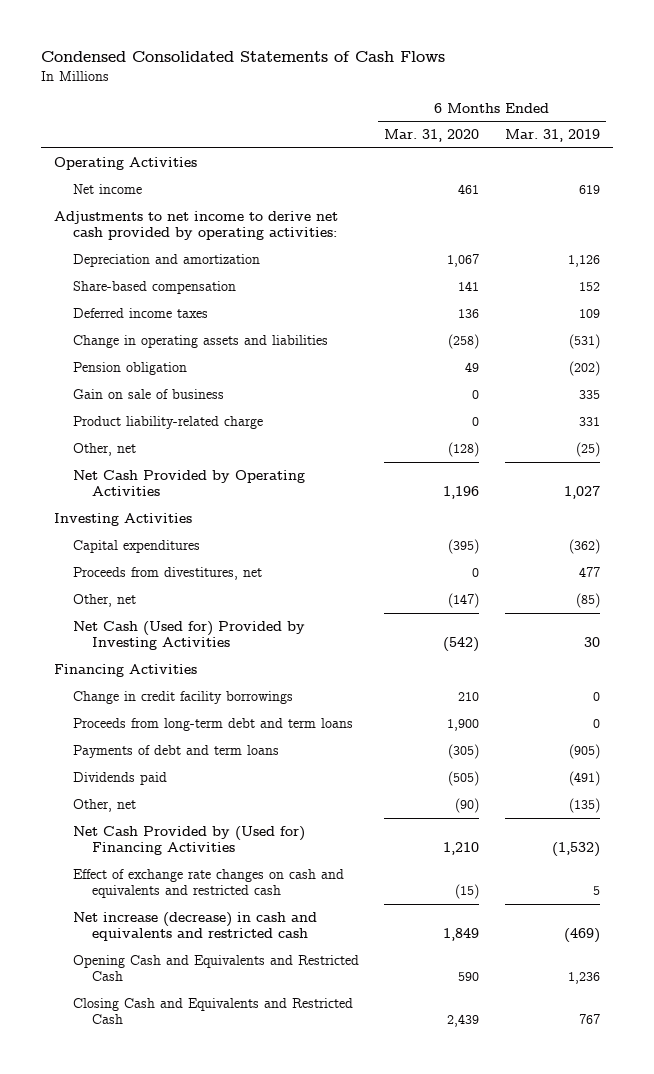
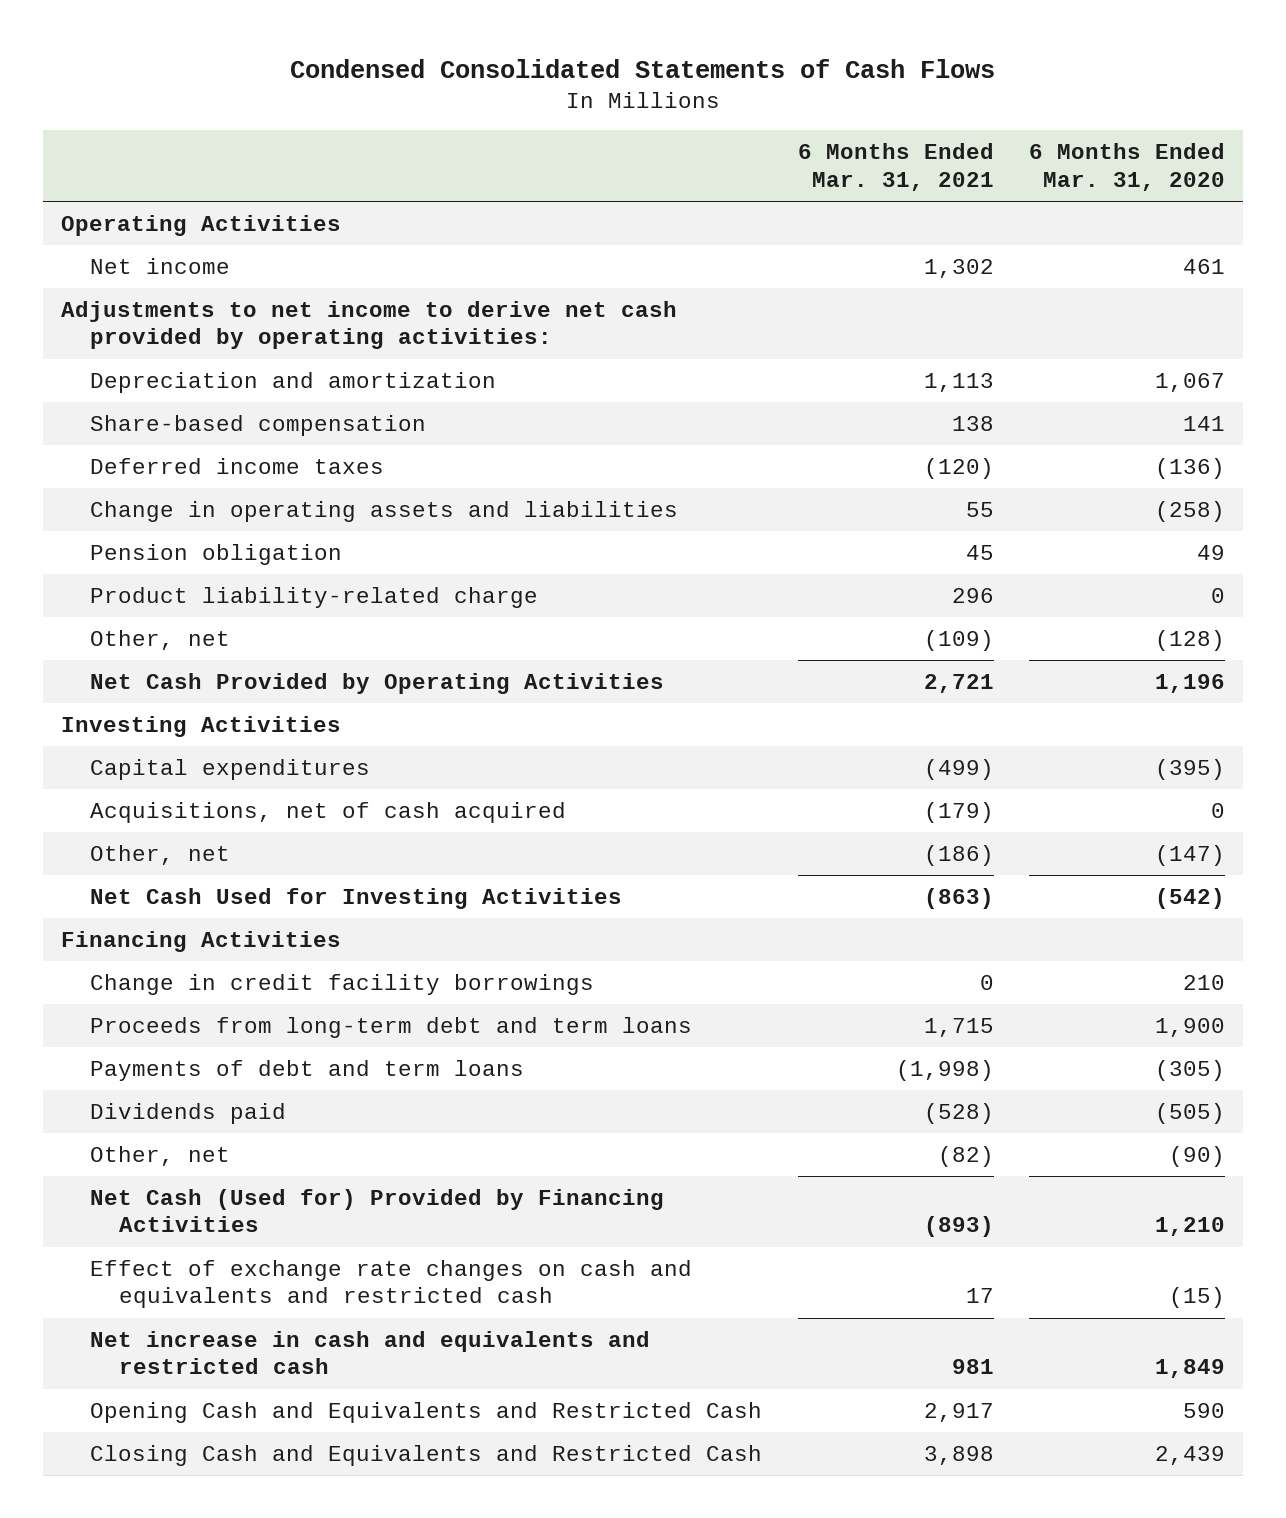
[505,129,601,143] Mar. 31, 2019 -> none
none -> [797,143,994,191] 6 Months Ended Mar. 31, 2021
[458,309,480,319] 136 -> [1155,457,1226,479] (136)
[72,389,224,400] Gain on sale of business -> none
[72,567,262,581] Proceeds from divestitures, net -> none
none -> [90,801,567,823] Acquisitions, net of cash acquired
[72,621,305,651] Net Cash (Used for) Provided by Investing Activities -> [90,887,623,909] Net Cash Used for Investing Activities
[72,826,305,856] Net Cash Provided by (Used for) Financing Activities -> [90,1188,665,1233] Net Cash (Used for) Provided by Financing Activities
[72,912,317,942] Net increase (decrease) in cash and equivalents and restricted cash -> [90,1330,651,1375] Net increase in cash and equivalents and restricted cash

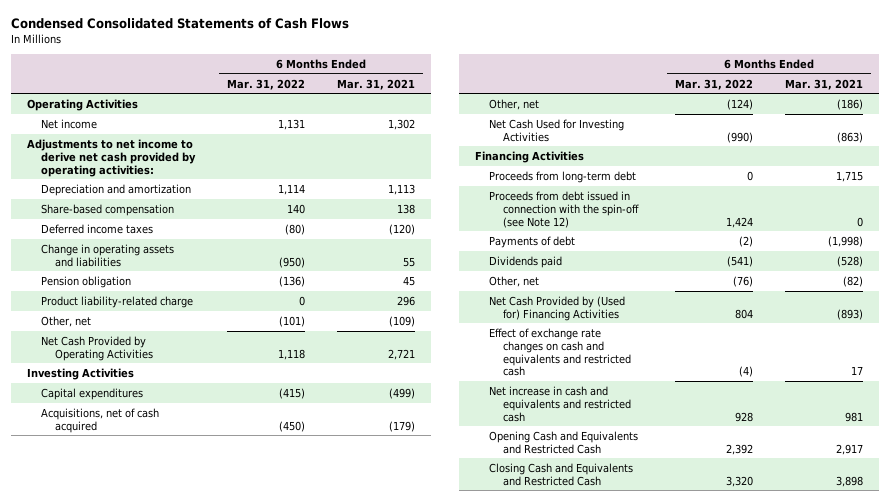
[1029,143,1226,191] 6 Months Ended Mar. 31, 2020 -> none
none -> [226,78,305,90] Mar. 31, 2022
[90,973,595,995] Change in credit facility borrowings -> none
[90,1016,693,1038] Proceeds from long-term debt and term loans -> [488,170,636,183] Proceeds from long-term debt
none -> [488,190,639,228] Proceeds from debt issued in connection with the spin-off (see Note 12)
[90,1059,525,1081] Payments of debt and term loans -> [488,235,575,248] Payments of debt
[90,1188,665,1233] Net Cash (Used for) Provided by Financing Activities -> [488,295,625,321] Net Cash Provided by (Used for) Financing Activities

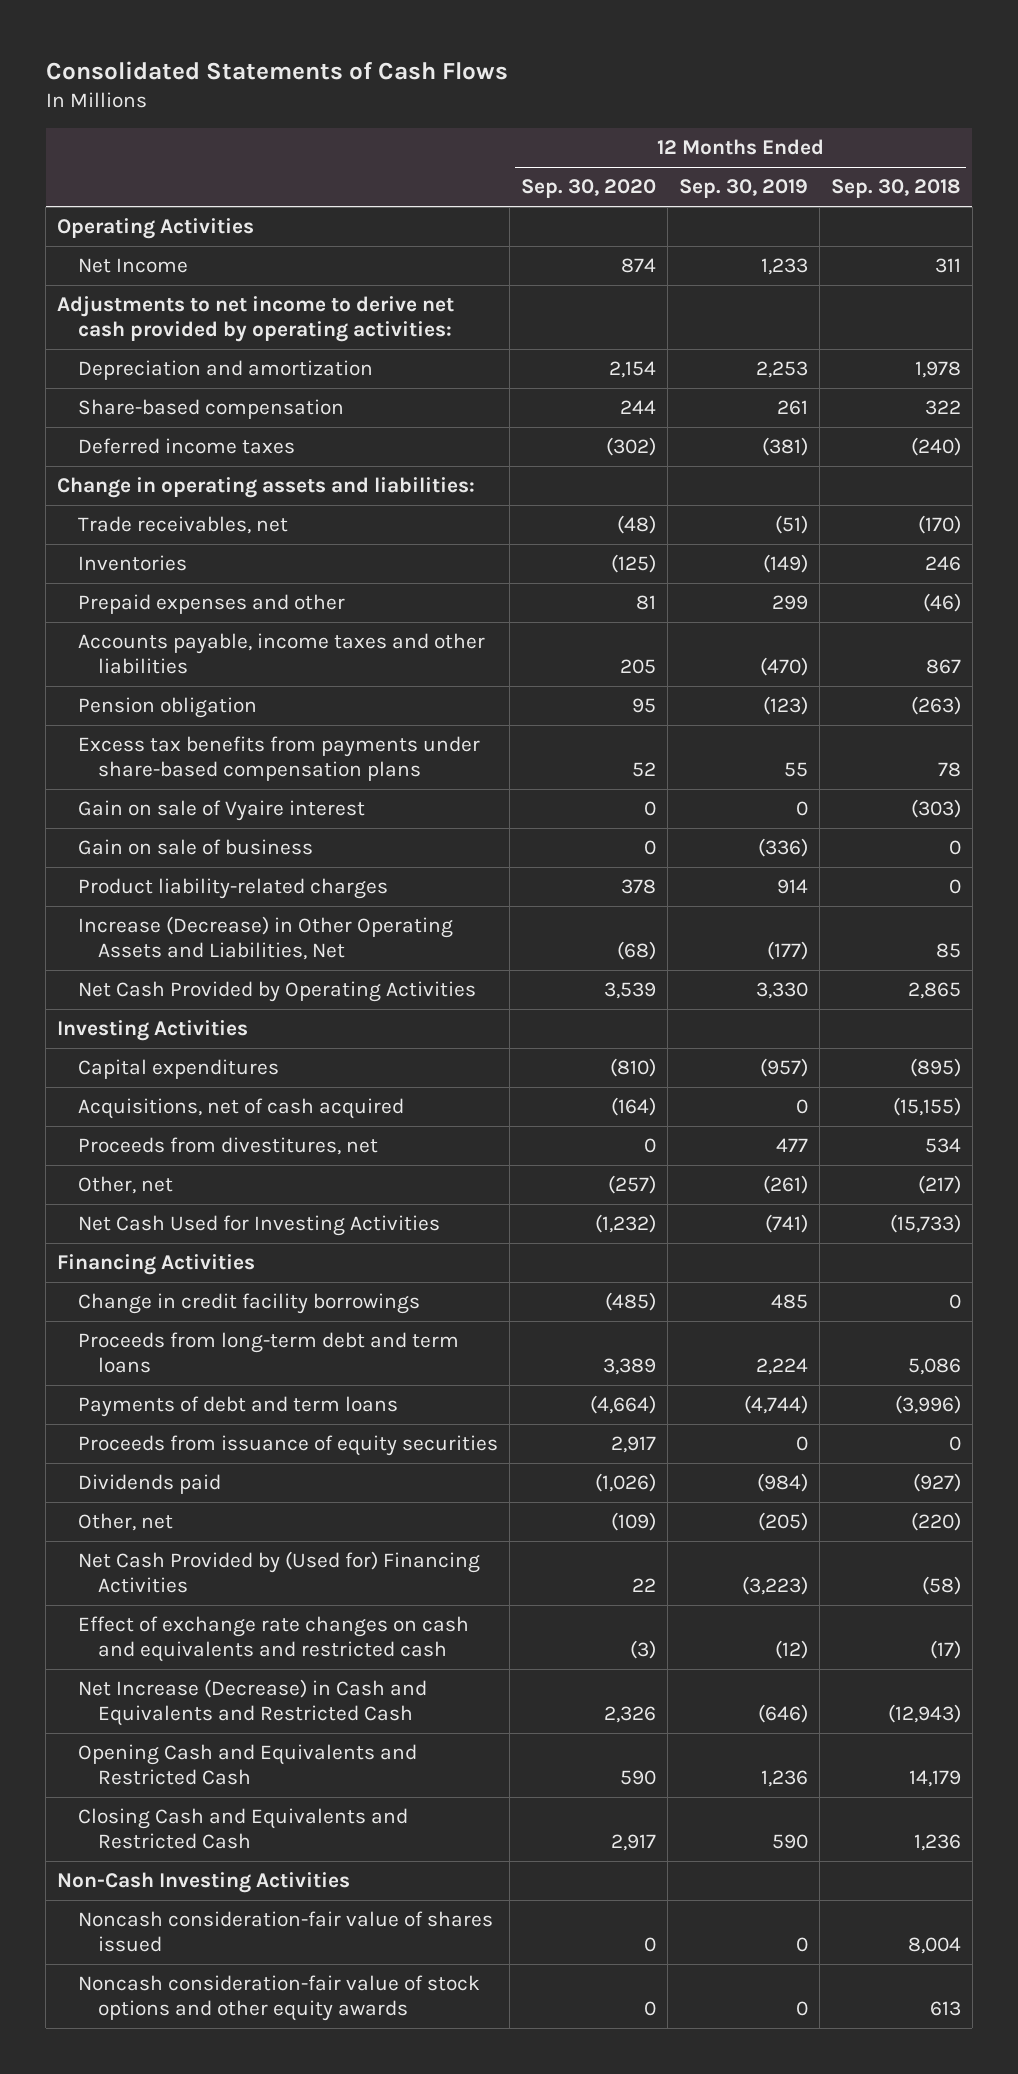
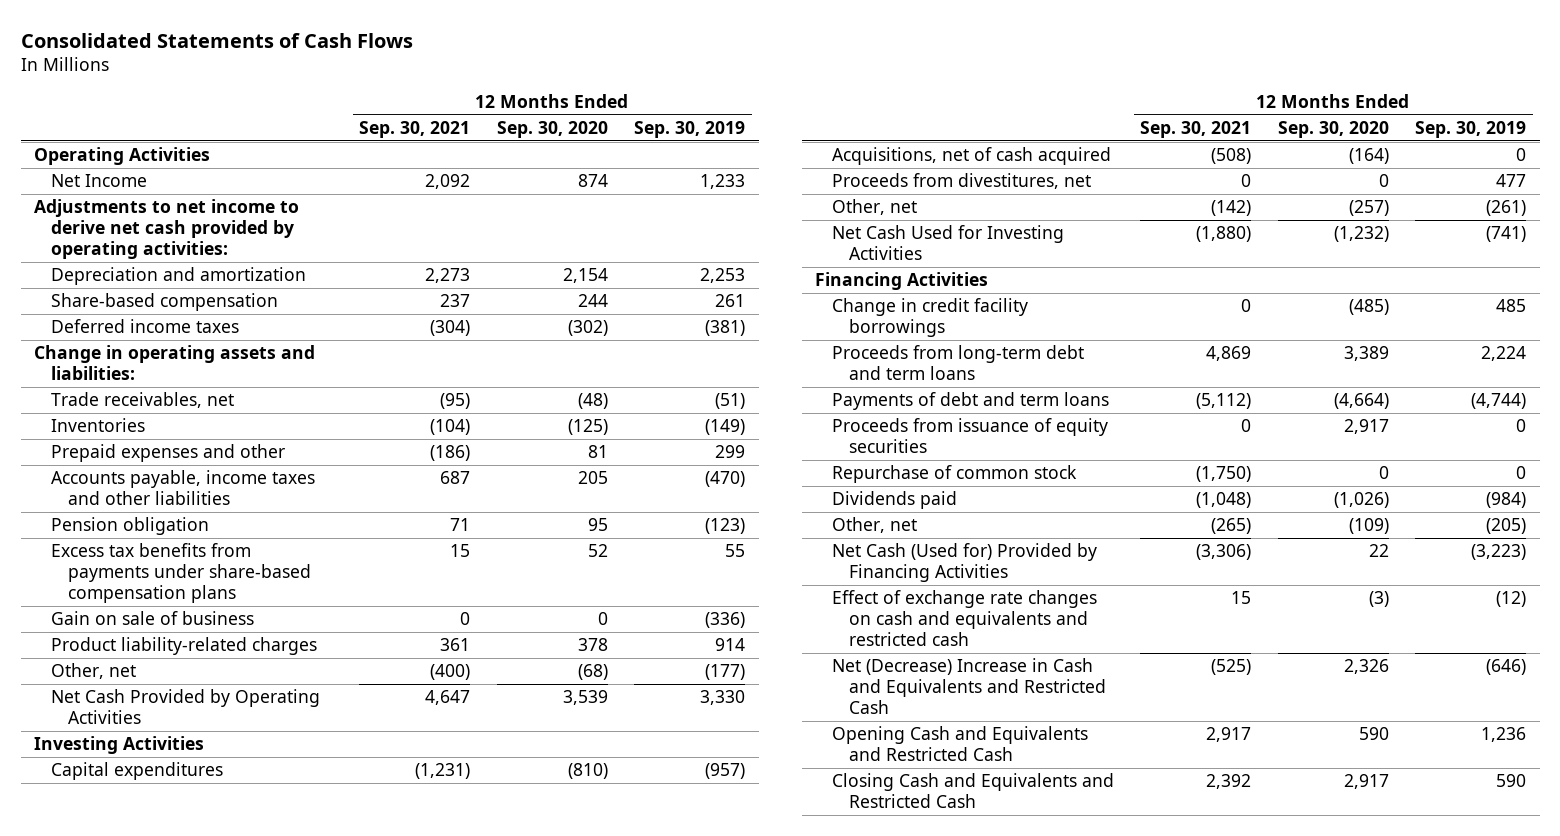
[830,179,961,199] Sep. 30, 2018 -> none
none -> [359,120,471,138] Sep. 30, 2021
[77,800,365,822] Gain on sale of Vyaire interest -> none
[77,916,453,961] Increase (Decrease) in Other Operating Assets and Liabilities, Net -> [50,663,136,680] Other, net
none -> [831,465,1077,484] Repurchase of common stock
[77,1551,480,1594] Net Cash Provided by (Used for) Financing Activities -> [831,543,1097,583] Net Cash (Used for) Provided by Financing Activities
[77,1679,427,1727] Net Increase (Decrease) in Cash and Equivalents and Restricted Cash -> [831,658,1106,715] Net (Decrease) Increase in Cash and Equivalents and Restricted Cash
[57,1872,351,1894] Non-Cash Investing Activities -> none
[77,1911,493,1953] Noncash consideration-fair value of shares issued -> none
[77,1975,480,2022] Noncash consideration-fair value of stock options and other equity awards -> none

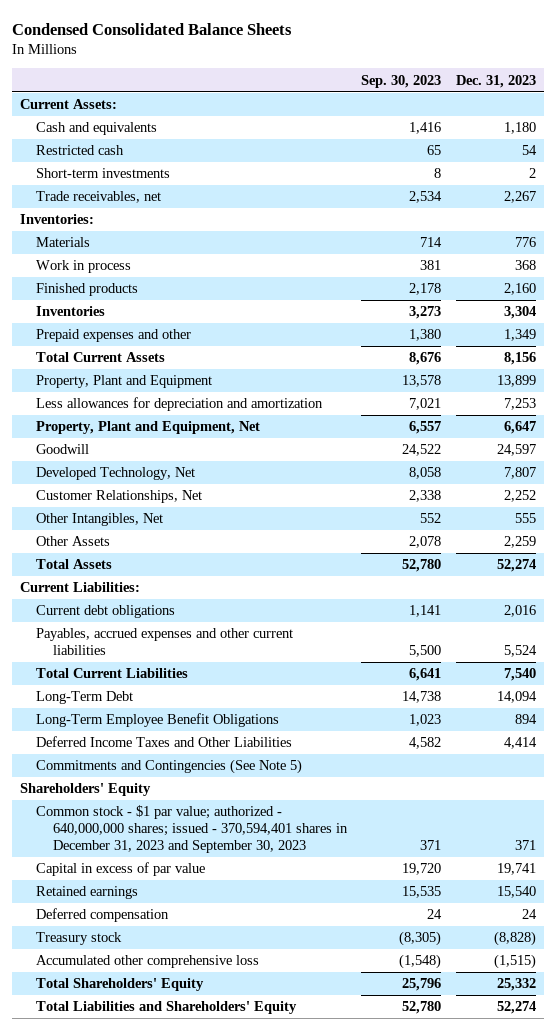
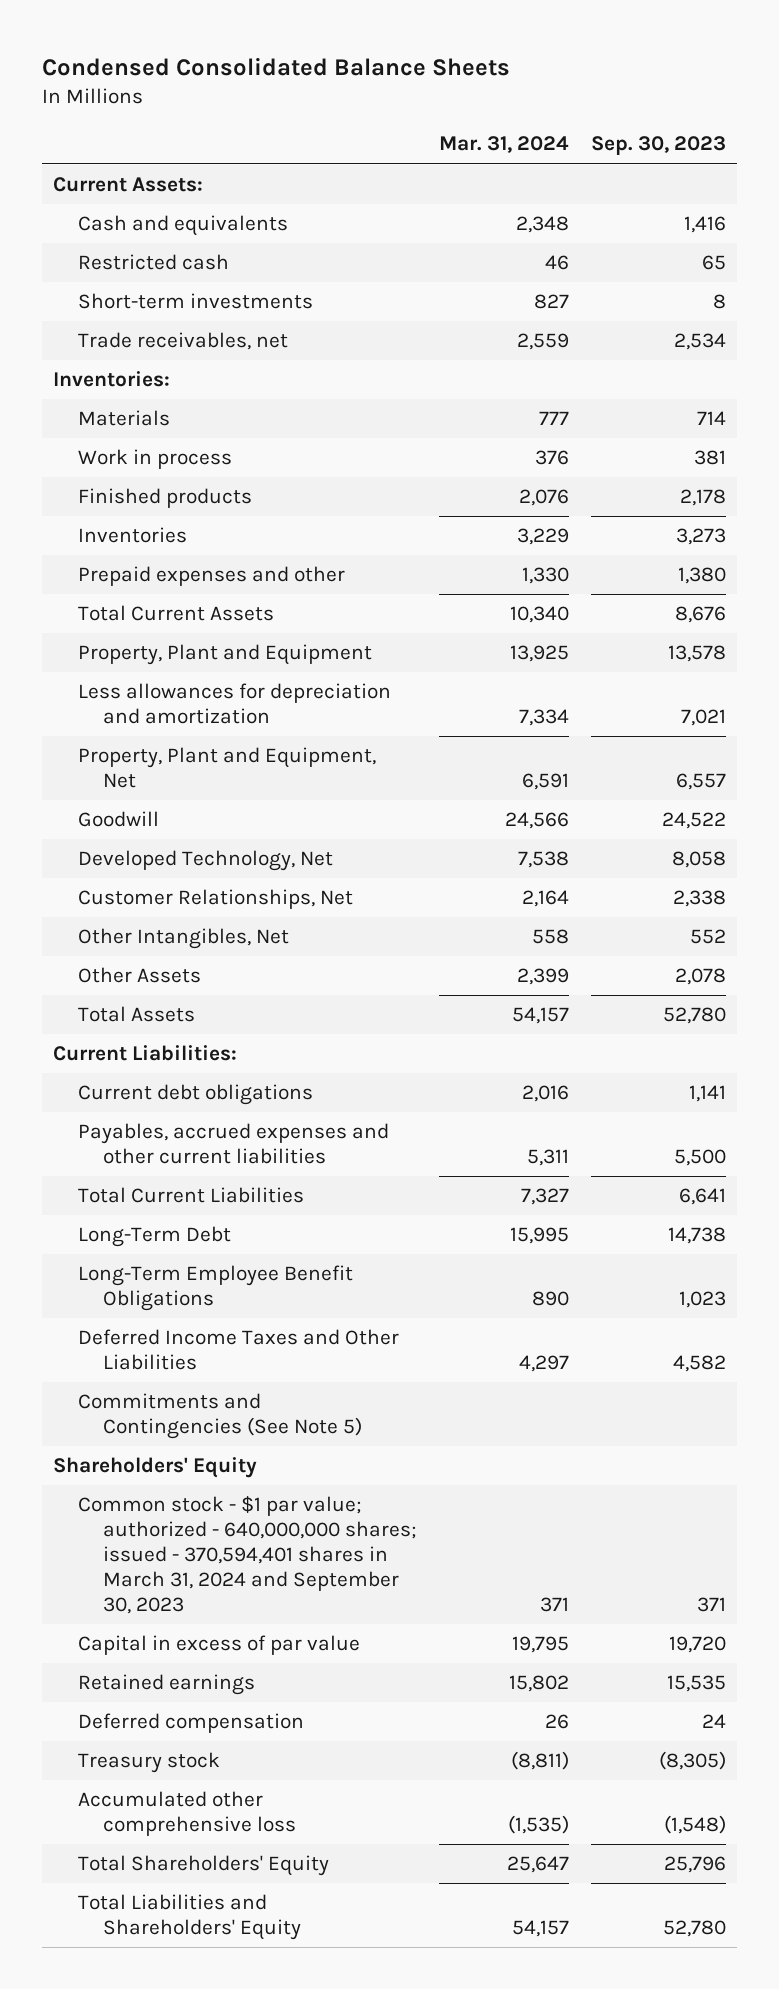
[456,74,537,88] Dec. 31, 2023 -> none
none -> [438,136,569,154] Mar. 31, 2024
[36,805,348,853] Common stock - $1 par value; authorized - 640,000,000 shares; issued - 370,594,401 shares in December 31, 2023 and September 30, 2023 -> [78,1496,417,1614] Common stock - $1 par value; authorized - 640,000,000 shares; issued - 370,594,401 shares in March 31, 2024 and September 30, 2023

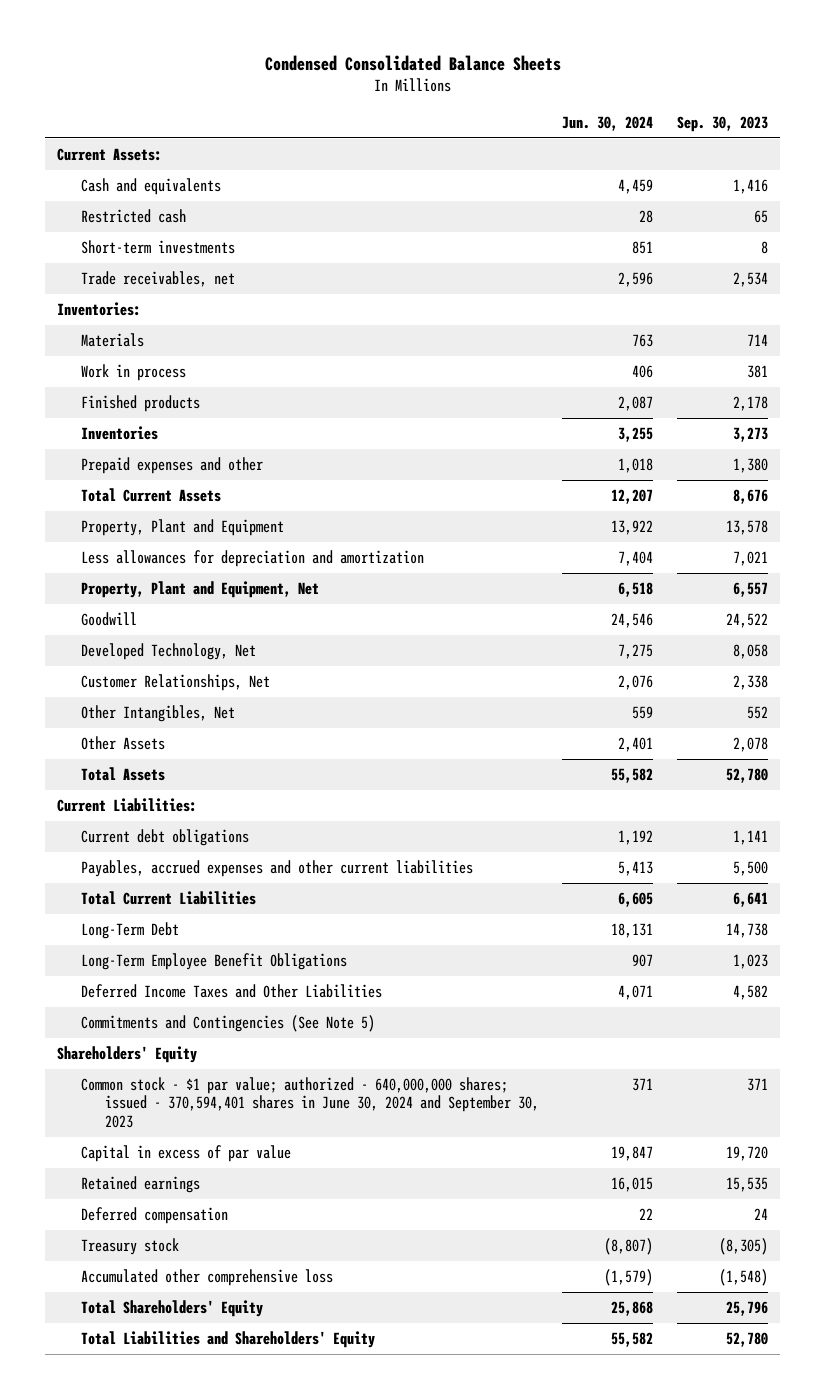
[438,136,569,154] Mar. 31, 2024 -> none
none -> [562,115,654,131] Jun. 30, 2024
[78,1496,417,1614] Common stock - $1 par value; authorized - 640,000,000 shares; issued - 370,594,401 shares in March 31, 2024 and September 30, 2023 -> [80,1076,539,1128] Common stock - $1 par value; authorized - 640,000,000 shares; issued - 370,594,401 shares in June 30, 2024 and September 30, 2023

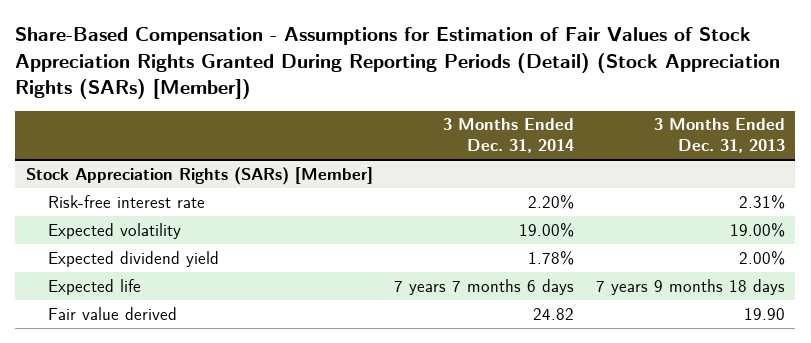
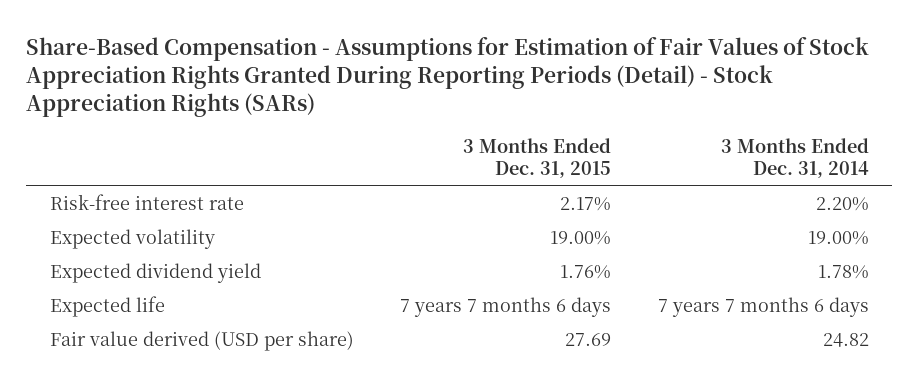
[15,27,781,99] Share-Based Compensation - Assumptions for Estimation of Fair Values of Stock Appreciation Rights Granted During Reporting Periods (Detail) (Stock Appreciation Rights (SARs) [Member]) -> [26,36,870,118] Share-Based Compensation - Assumptions for Estimation of Fair Values of Stock Appreciation Rights Granted During Reporting Periods (Detail) - Stock Appreciation Rights (SARs)
[653,118,785,154] 3 Months Ended Dec. 31, 2013 -> none
none -> [463,138,612,178] 3 Months Ended Dec. 31, 2015
[26,166,374,185] Stock Appreciation Rights (SARs) [Member] -> none
[48,306,178,320] Fair value derived -> [49,330,354,351] Fair value derived (USD per share)

